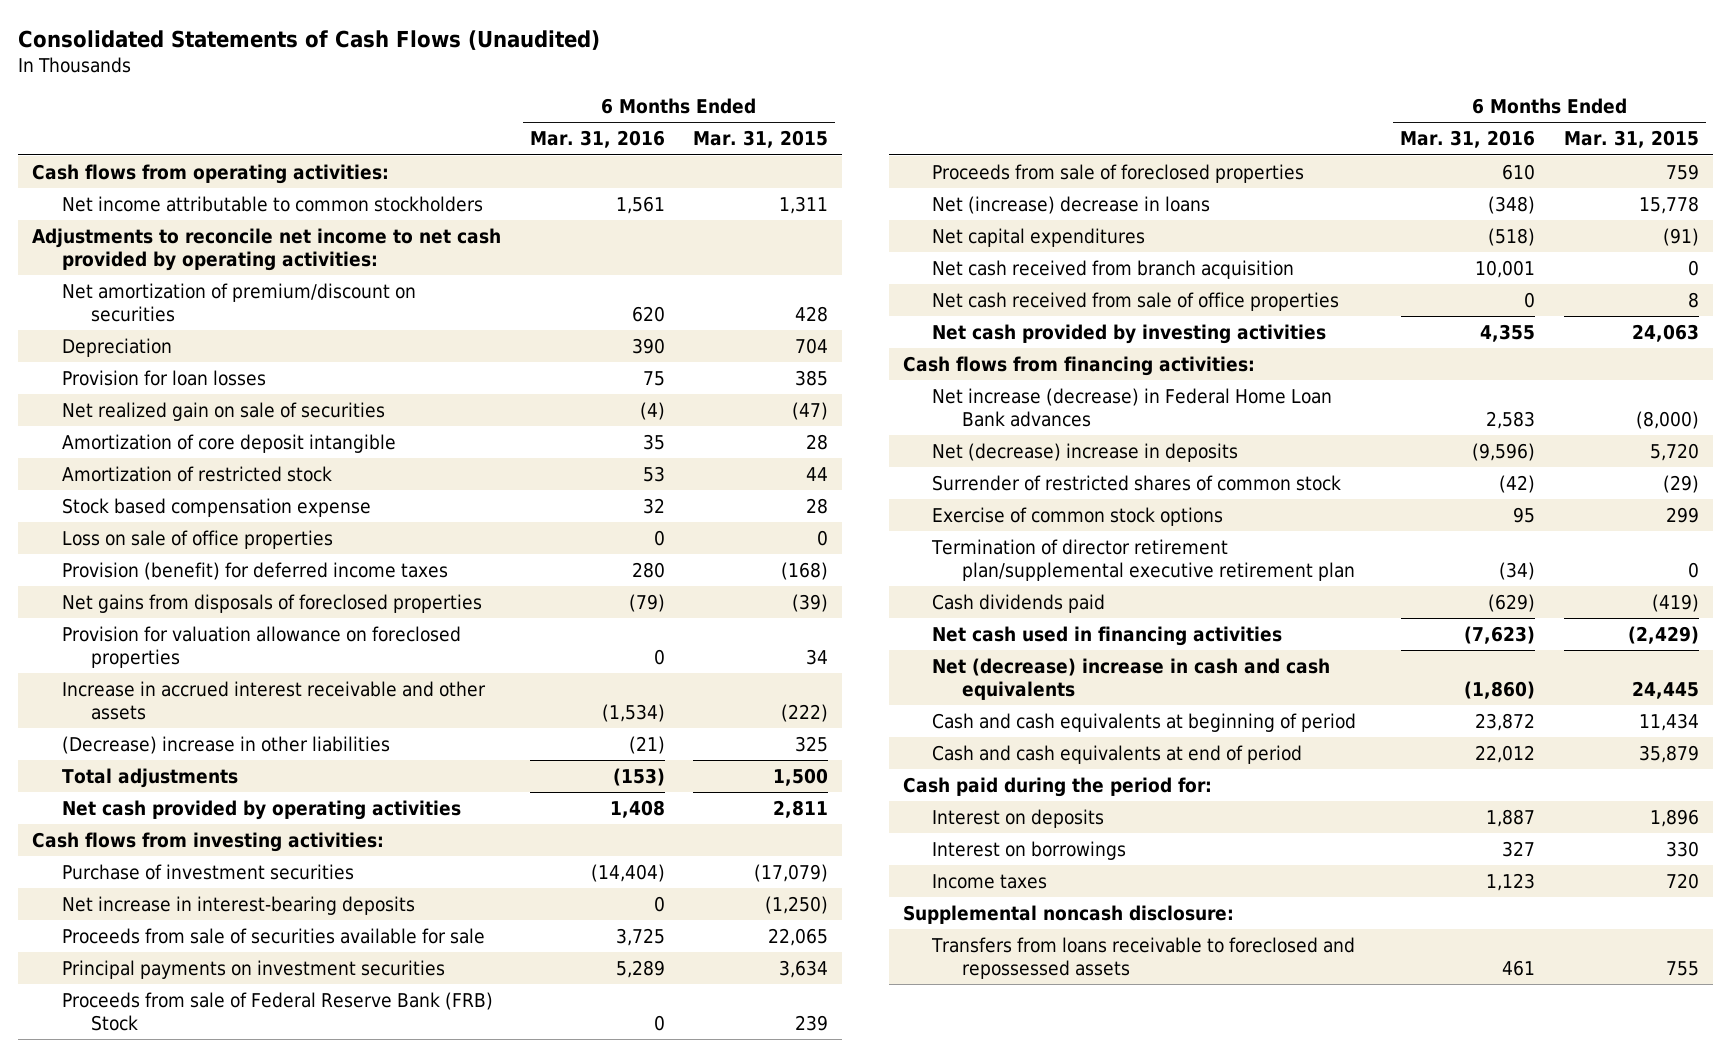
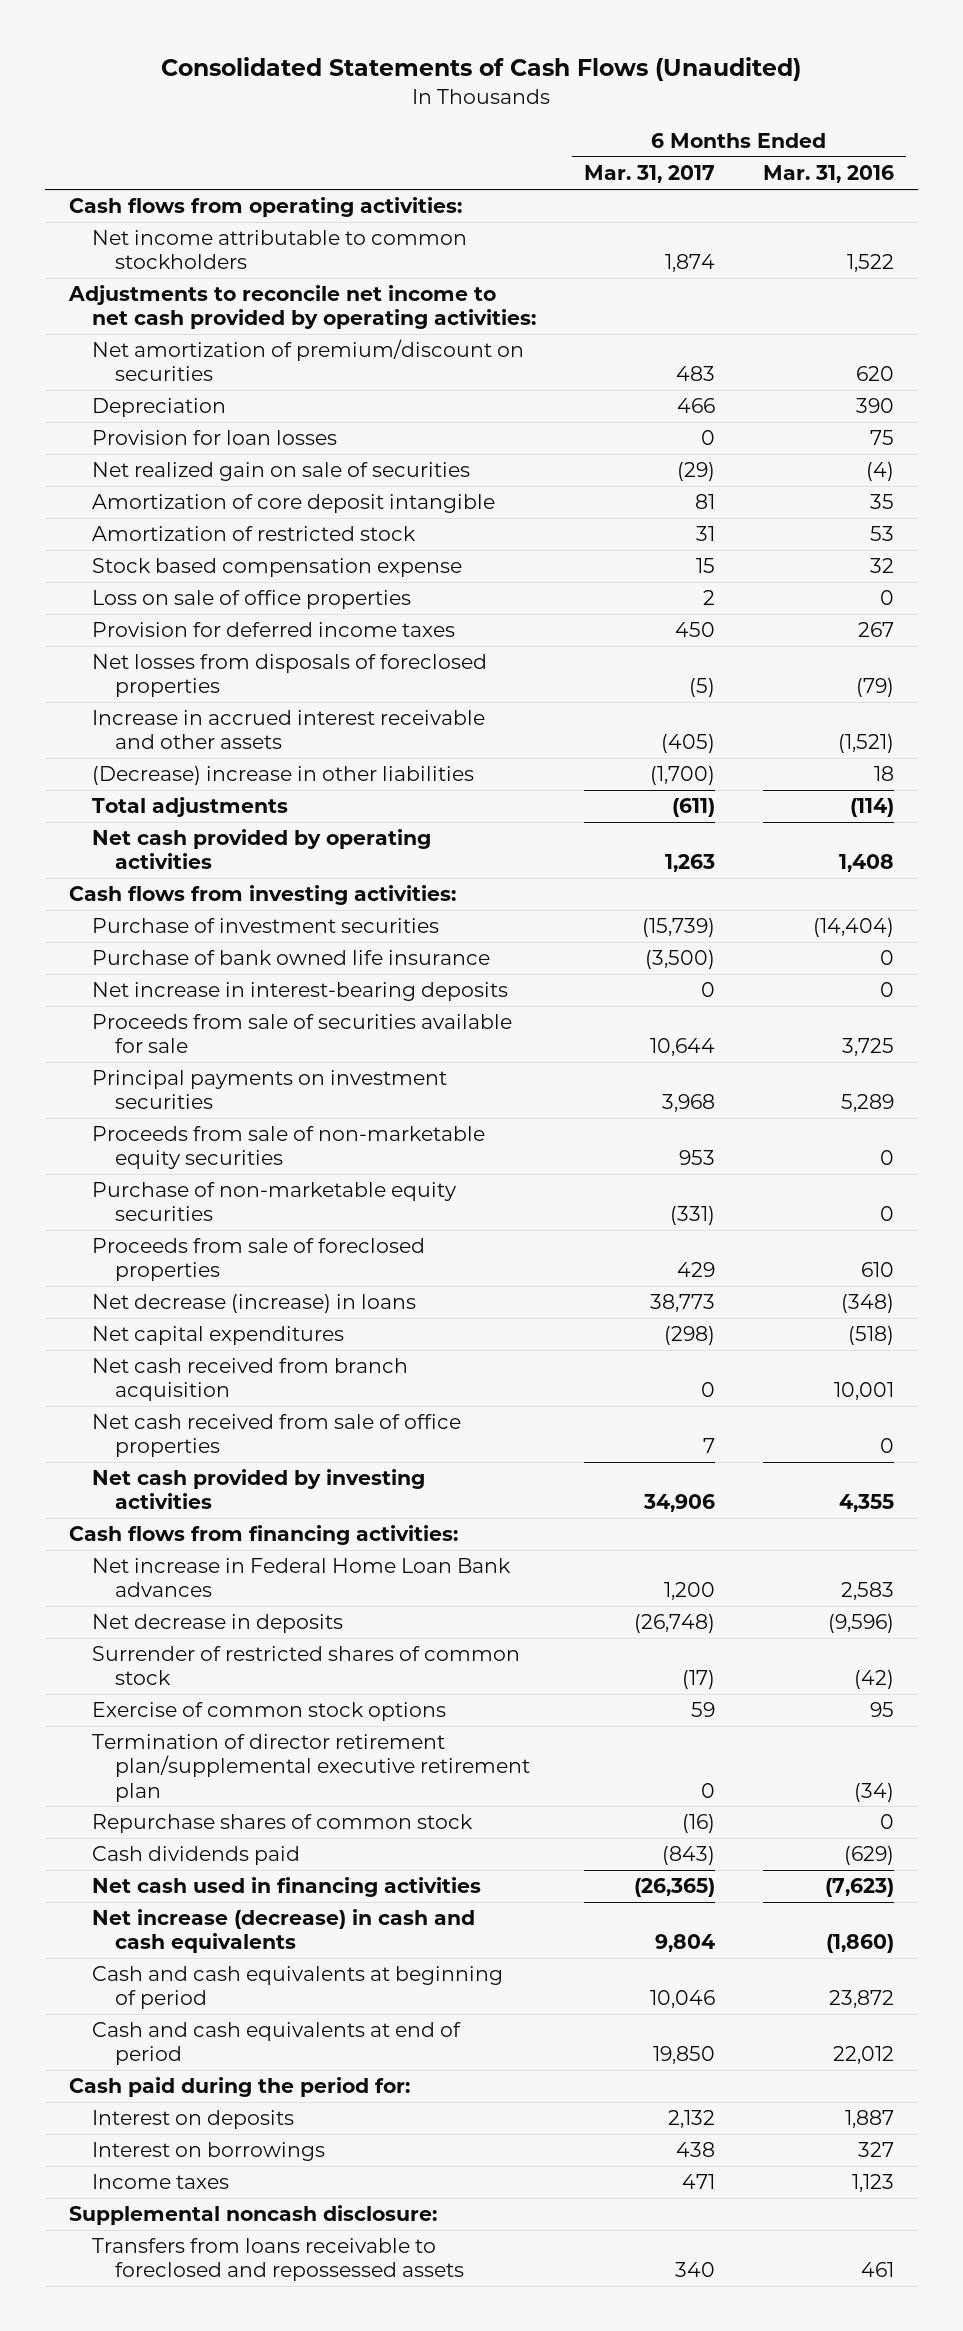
[693,130,829,149] Mar. 31, 2015 -> none
none -> [583,165,715,184] Mar. 31, 2017
[615,195,665,214] 1,561 -> [847,254,895,273] 1,522
[61,625,461,668] Provision for valuation allowance on foreclosed properties -> none
[61,561,448,580] Provision (benefit) for deferred income taxes -> [91,622,455,638] Provision for deferred income taxes
[631,561,665,578] 280 -> [858,622,895,638] 267
[61,593,482,613] Net gains from disposals of foreclosed properties -> [91,654,487,698] Net losses from disposals of foreclosed properties
[601,703,665,722] (1,534) -> [838,734,895,754] (1,521)
[628,735,665,754] (21) -> [874,766,895,782] 18
[612,767,665,786] (153) -> [850,798,895,818] (114)
none -> [91,950,490,966] Purchase of bank owned life insurance
[61,991,493,1031] Proceeds from sale of Federal Reserve Bank (FRB) Stock -> [91,1126,485,1170] Proceeds from sale of non-marketable equity securities
none -> [91,1182,457,1222] Purchase of non-marketable equity securities
[932,195,1211,214] Net (increase) decrease in loans -> [91,1294,416,1314] Net decrease (increase) in loans
[932,387,1333,427] Net increase (decrease) in Federal Home Loan Bank advances -> [91,1558,511,1598] Net increase in Federal Home Loan Bank advances
[932,442,1239,462] Net (decrease) increase in deposits -> [91,1614,343,1634] Net decrease in deposits
none -> [91,1814,473,1834] Repurchase shares of common stock
[932,657,1331,700] Net (decrease) increase in cash and cash equivalents -> [91,1909,475,1954] Net increase (decrease) in cash and cash equivalents

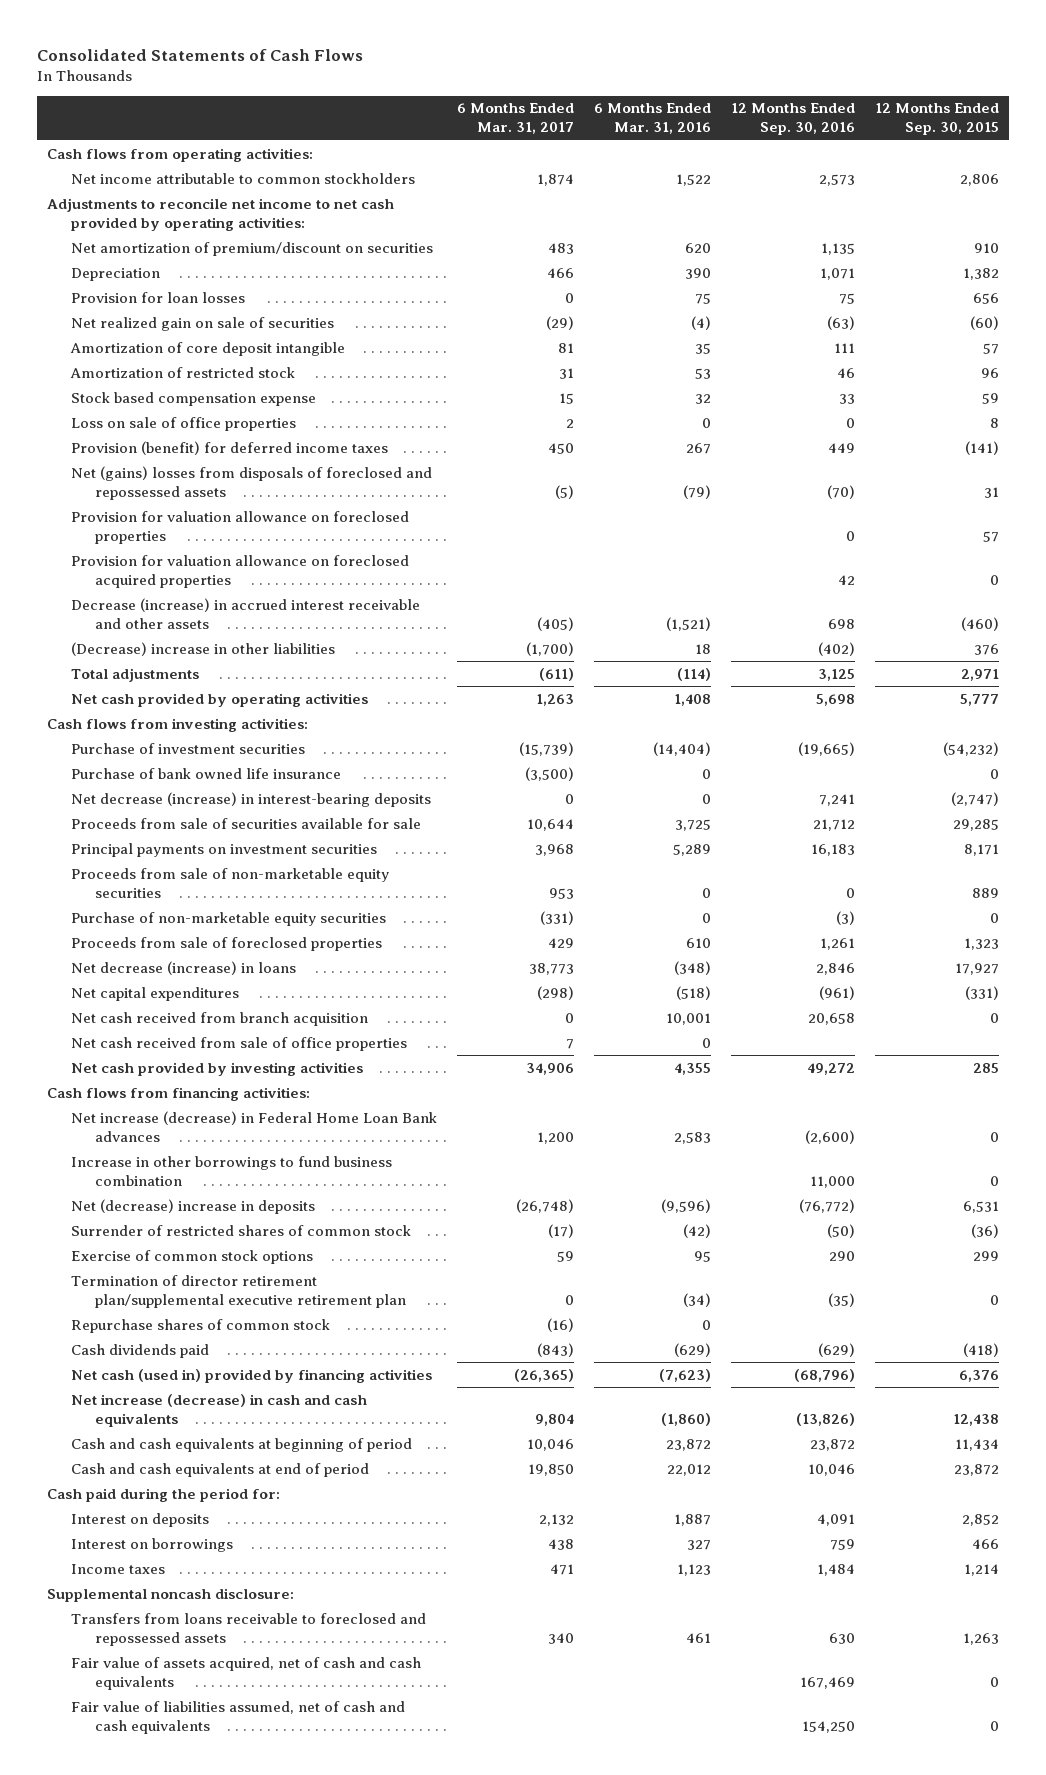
[161,57,802,82] Consolidated Statements of Cash Flows (Unaudited) -> [37,48,364,61] Consolidated Statements of Cash Flows
none -> [730,103,855,136] 12 Months Ended Sep. 30, 2016
none -> [874,103,999,136] 12 Months Ended Sep. 30, 2015
[91,622,455,638] Provision for deferred income taxes -> [71,440,389,455] Provision (benefit) for deferred income taxes
[91,654,487,698] Net losses from disposals of foreclosed properties -> [71,465,433,500] Net (gains) losses from disposals of foreclosed and repossessed assets
none -> [71,510,410,544] Provision for valuation allowance on foreclosed properties
none -> [71,554,410,588] Provision for valuation allowance on foreclosed acquired properties
[91,710,485,750] Increase in accrued interest receivable and other assets -> [71,597,421,629] Decrease (increase) in accrued interest receivable and other assets
[91,982,508,1002] Net increase in interest-bearing deposits -> [71,791,432,807] Net decrease (increase) in interest-bearing deposits
[91,1558,511,1598] Net increase in Federal Home Loan Bank advances -> [71,1110,438,1142] Net increase (decrease) in Federal Home Loan Bank advances
none -> [71,1155,393,1186] Increase in other borrowings to fund business combination
[91,1614,343,1634] Net decrease in deposits -> [71,1198,316,1214] Net (decrease) increase in deposits
[91,1877,481,1898] Net cash used in financing activities -> [71,1368,433,1383] Net cash (used in) provided by financing activities
none -> [71,1656,422,1690] Fair value of assets acquired, net of cash and cash equivalents
none -> [71,1700,406,1734] Fair value of liabilities assumed, net of cash and cash equivalents

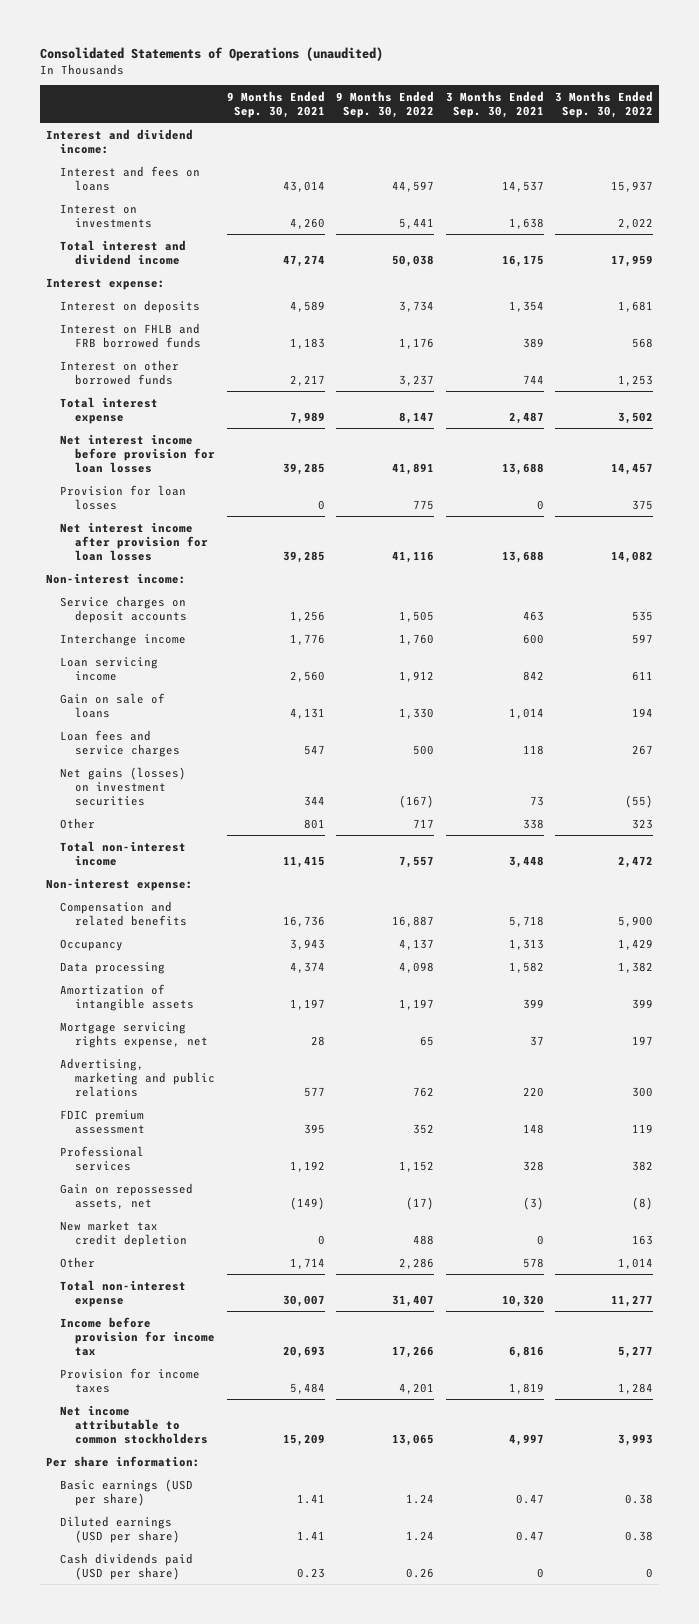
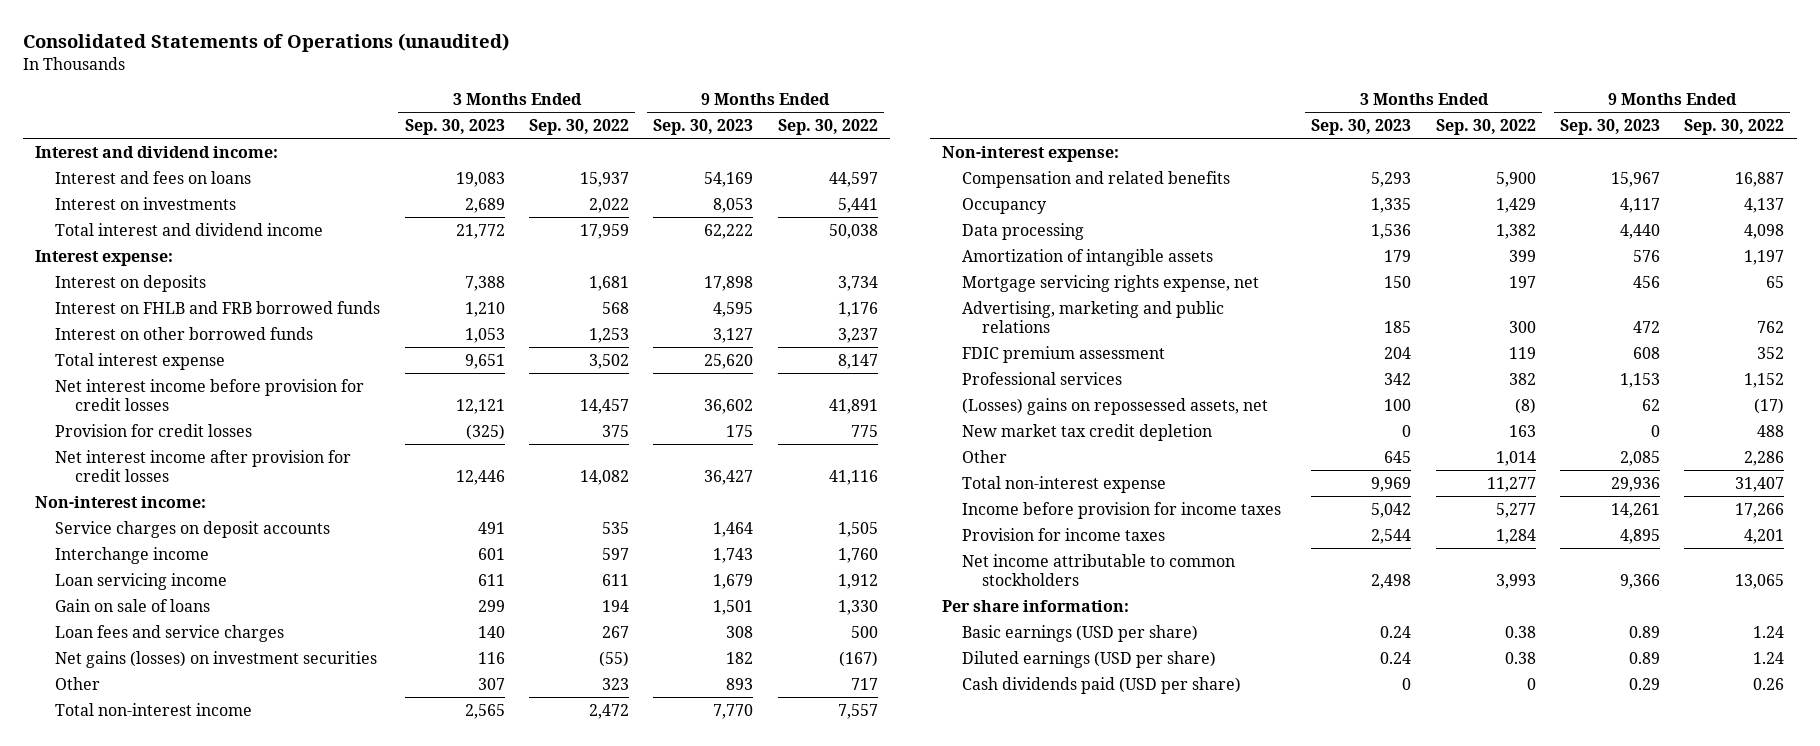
[226,90,325,118] 9 Months Ended Sep. 30, 2021 -> none
[445,90,544,118] 3 Months Ended Sep. 30, 2021 -> none
none -> [404,119,505,136] Sep. 30, 2023
none -> [653,119,754,136] Sep. 30, 2023
[60,433,215,473] Net interest income before provision for loan losses -> [55,378,365,412] Net interest income before provision for credit losses
[60,484,187,510] Provision for loan losses -> [55,423,253,437] Provision for credit losses
[60,521,208,561] Net interest income after provision for loan losses -> [55,449,352,483] Net interest income after provision for credit losses
[60,1182,194,1209] Gain on repossessed assets, net -> [962,397,1269,415] (Losses) gains on repossessed assets, net
[60,1316,215,1356] Income before provision for income tax -> [962,501,1282,519] Income before provision for income taxes

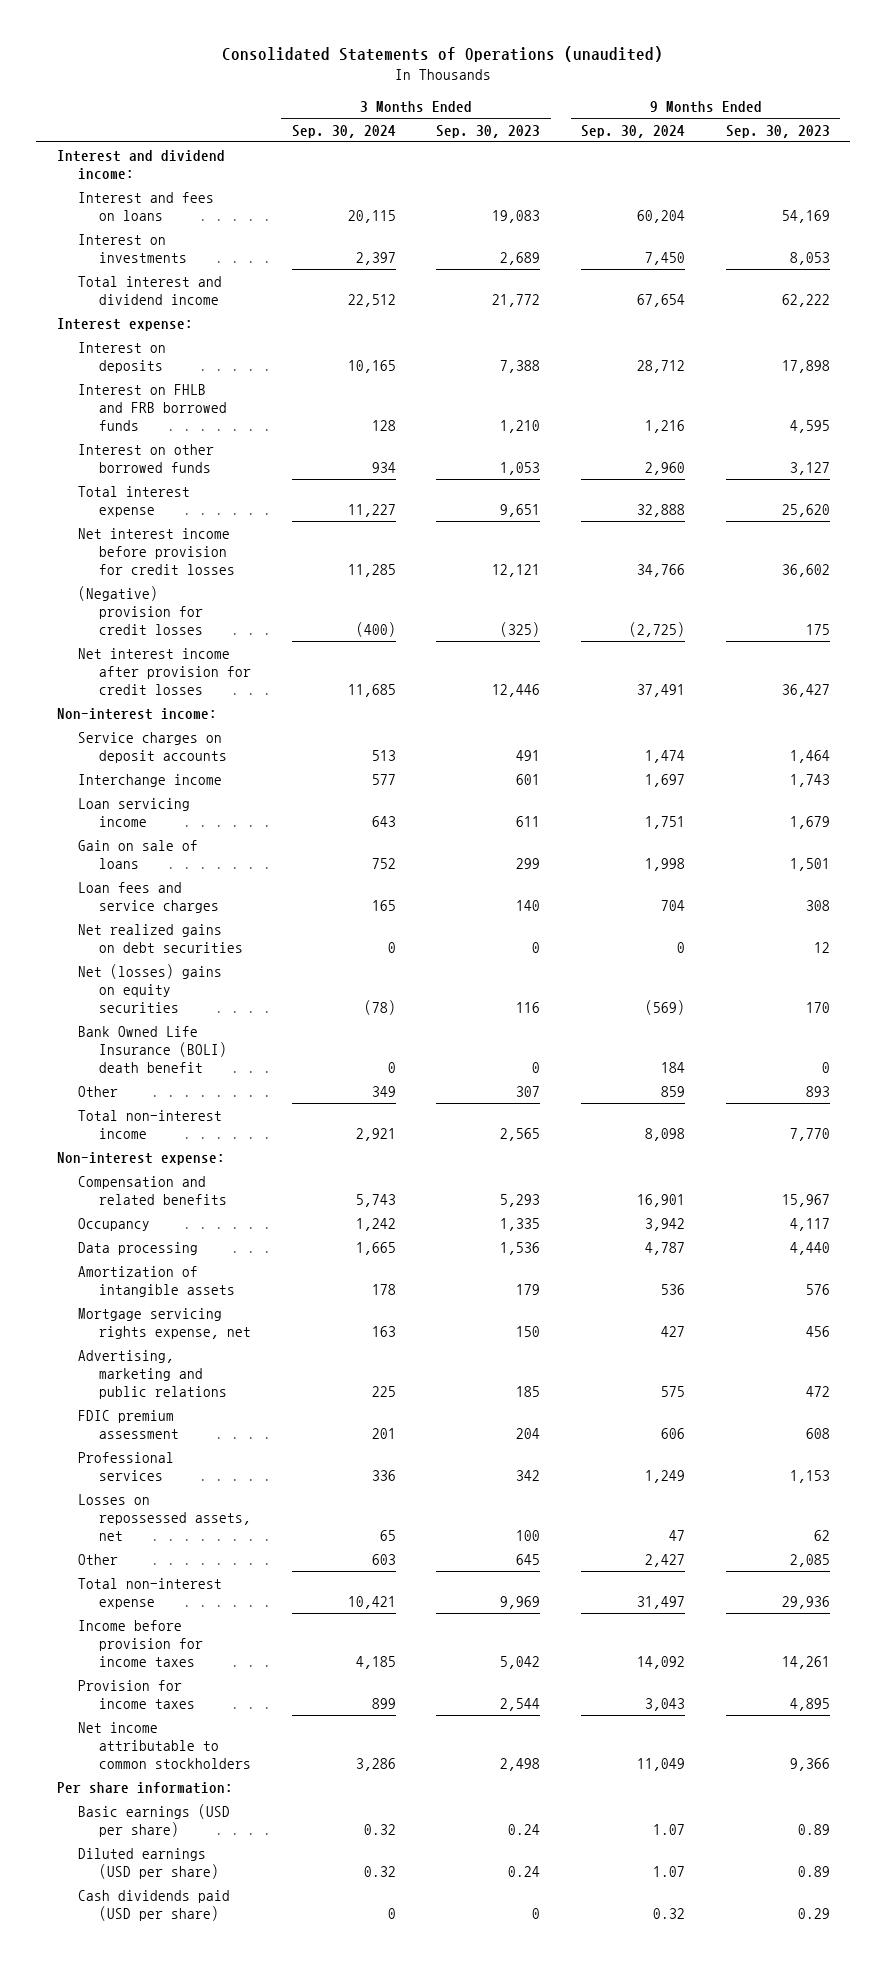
[528,119,629,136] Sep. 30, 2022 -> none
[777,119,878,136] Sep. 30, 2022 -> none
none -> [291,124,396,138] Sep. 30, 2024
none -> [581,124,686,138] Sep. 30, 2024
[55,423,253,437] Provision for credit losses -> [77,585,203,635] (Negative) provision for credit losses
none -> [77,923,243,953] Net realized gains on debt securities
[55,650,378,668] Net gains (losses) on investment securities -> [77,963,222,1013] Net (losses) gains on equity securities
[726,651,754,664] 182 -> [805,1001,830,1013] 170
none -> [77,1025,227,1073] Bank Owned Life Insurance (BOLI) death benefit
[962,423,1213,441] New market tax credit depletion -> none
[962,397,1269,415] (Losses) gains on repossessed assets, net -> [77,1493,251,1541] Losses on repossessed assets, net

